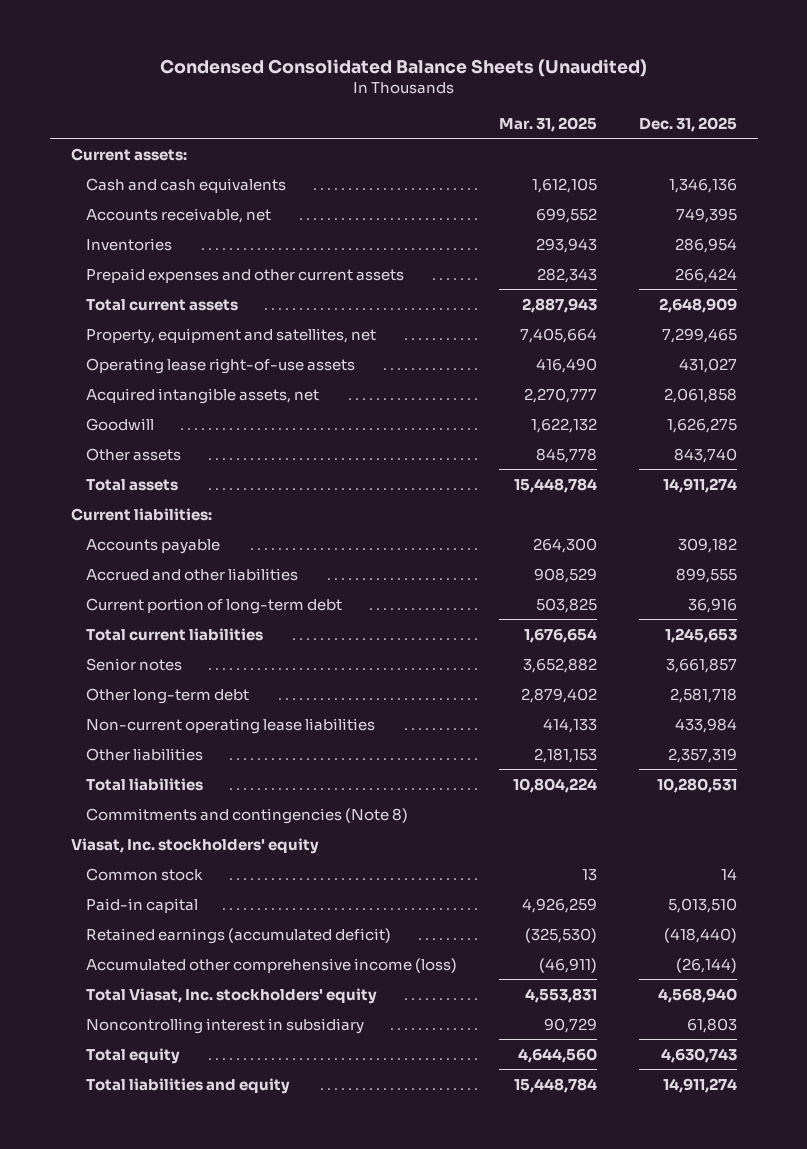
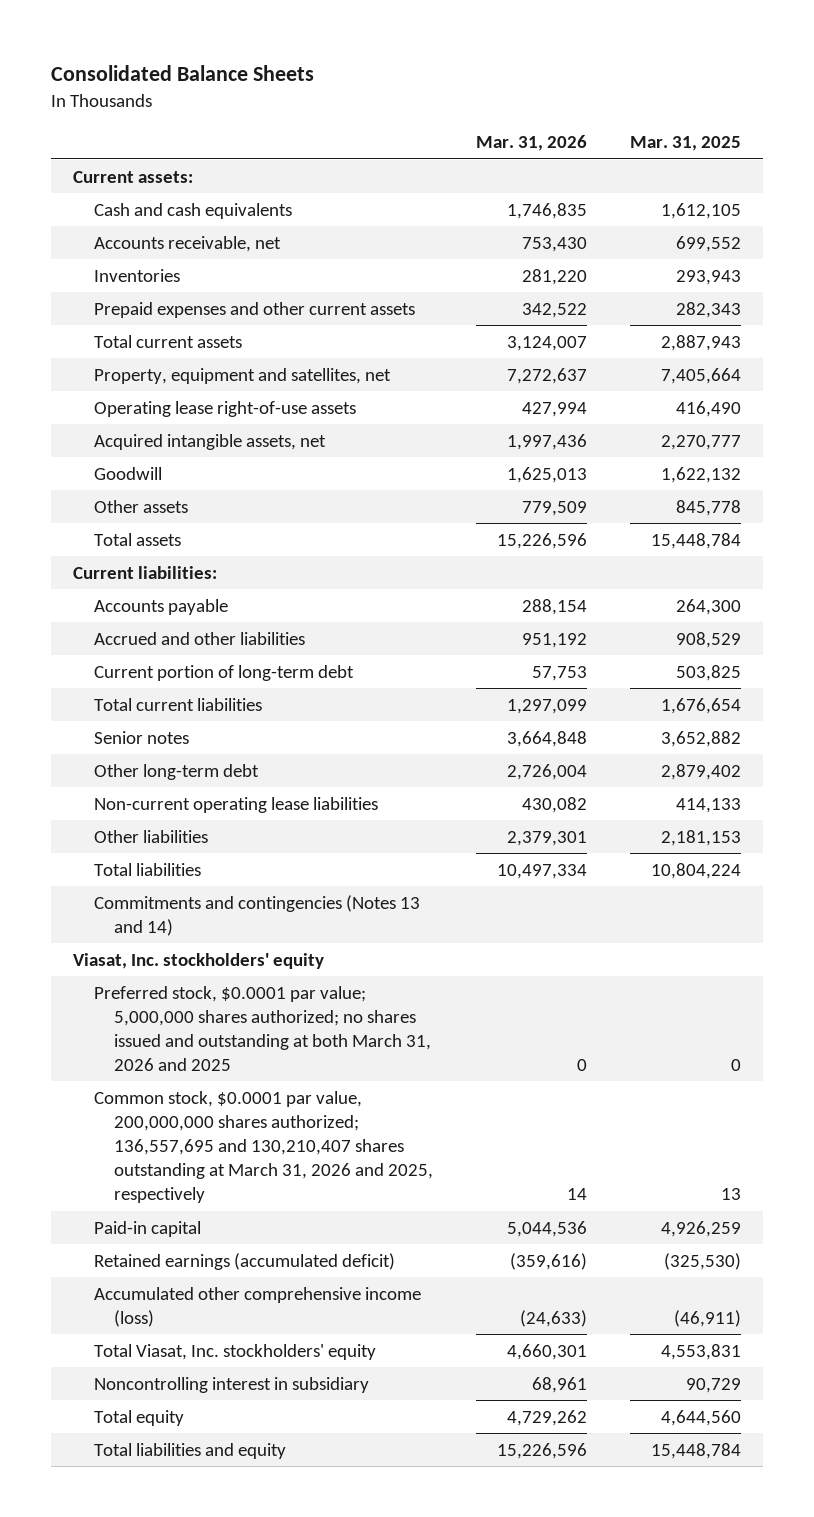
[159,58,647,77] Condensed Consolidated Balance Sheets (Unaudited) -> [51,64,315,81] Consolidated Balance Sheets
[638,116,737,132] Dec. 31, 2025 -> none
none -> [476,135,588,152] Mar. 31, 2026
[86,807,409,824] Commitments and contingencies (Note 8) -> [93,894,420,936] Commitments and contingencies (Notes 13 and 14)
none -> [93,985,432,1072] Preferred stock, $0.0001 par value; 5,000,000 shares authorized; no shares issued and outstanding at both March 31, 2026 and 2025
[86,867,204,881] Common stock -> [93,1090,434,1204] Common stock, $0.0001 par value, 200,000,000 shares authorized; 136,557,695 and 130,210,407 shares outstanding at March 31, 2026 and 2025, respectively

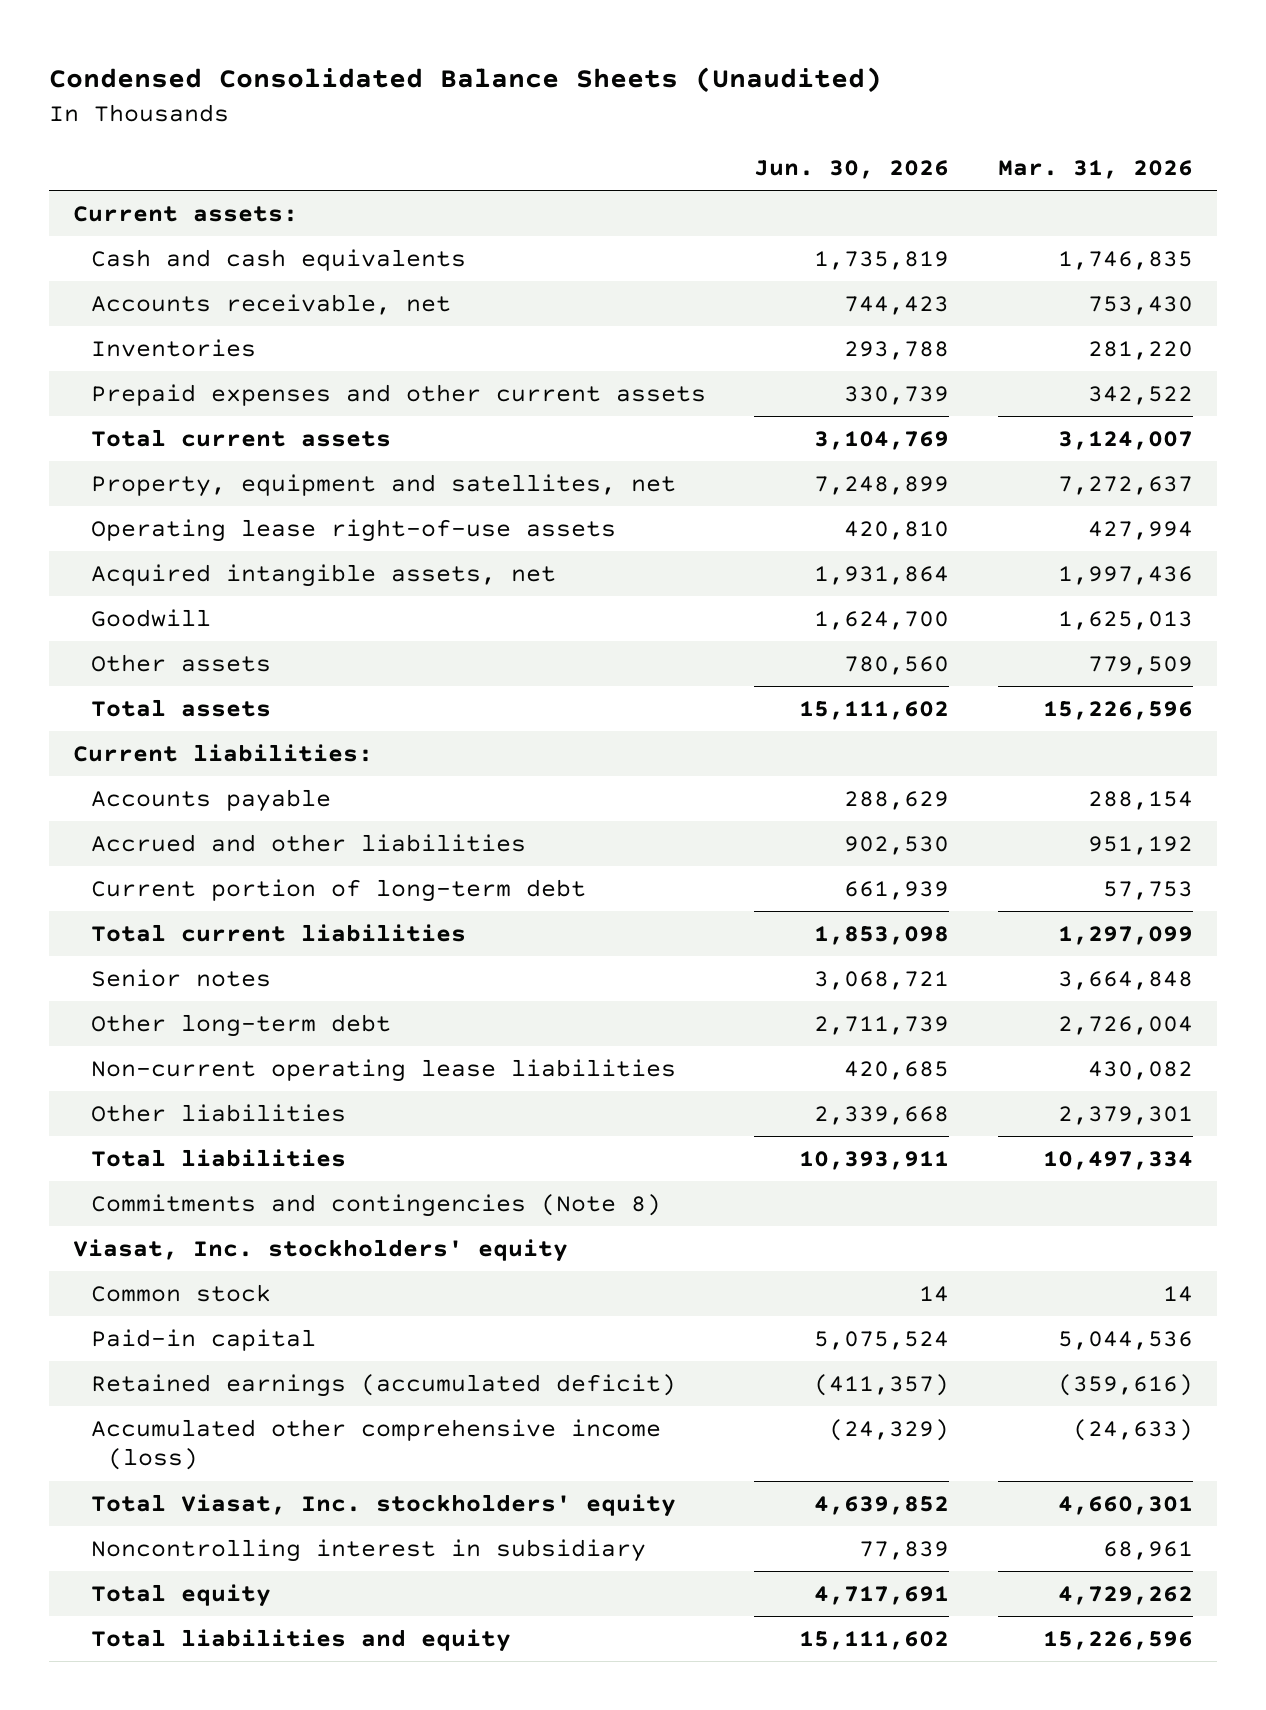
[51,64,315,81] Consolidated Balance Sheets -> [48,67,882,94] Condensed Consolidated Balance Sheets (Unaudited)
[630,136,742,152] Mar. 31, 2025 -> none
none -> [754,160,950,180] Jun. 30, 2026
[93,894,420,936] Commitments and contingencies (Notes 13 and 14) -> [90,1193,661,1217] Commitments and contingencies (Note 8)
[93,985,432,1072] Preferred stock, $0.0001 par value; 5,000,000 shares authorized; no shares issued and outstanding at both March 31, 2026 and 2025 -> none
[93,1090,434,1204] Common stock, $0.0001 par value, 200,000,000 shares authorized; 136,557,695 and 130,210,407 shares outstanding at March 31, 2026 and 2025, respectively -> [90,1283,271,1302] Common stock

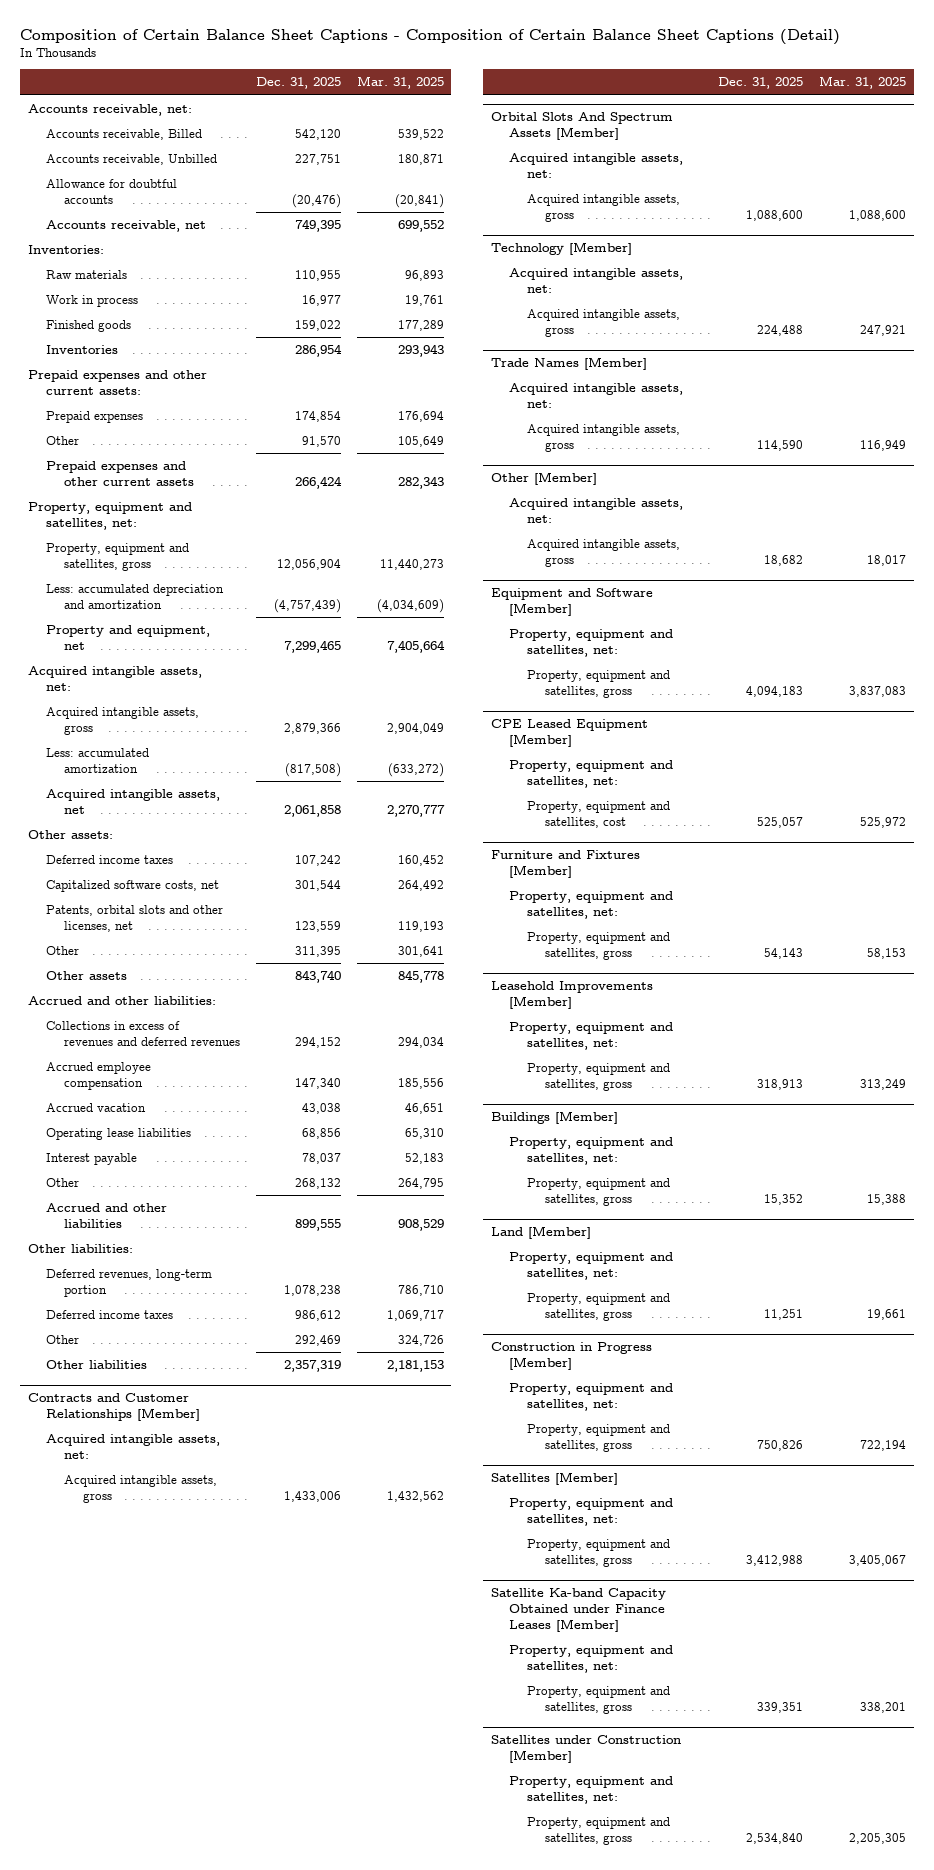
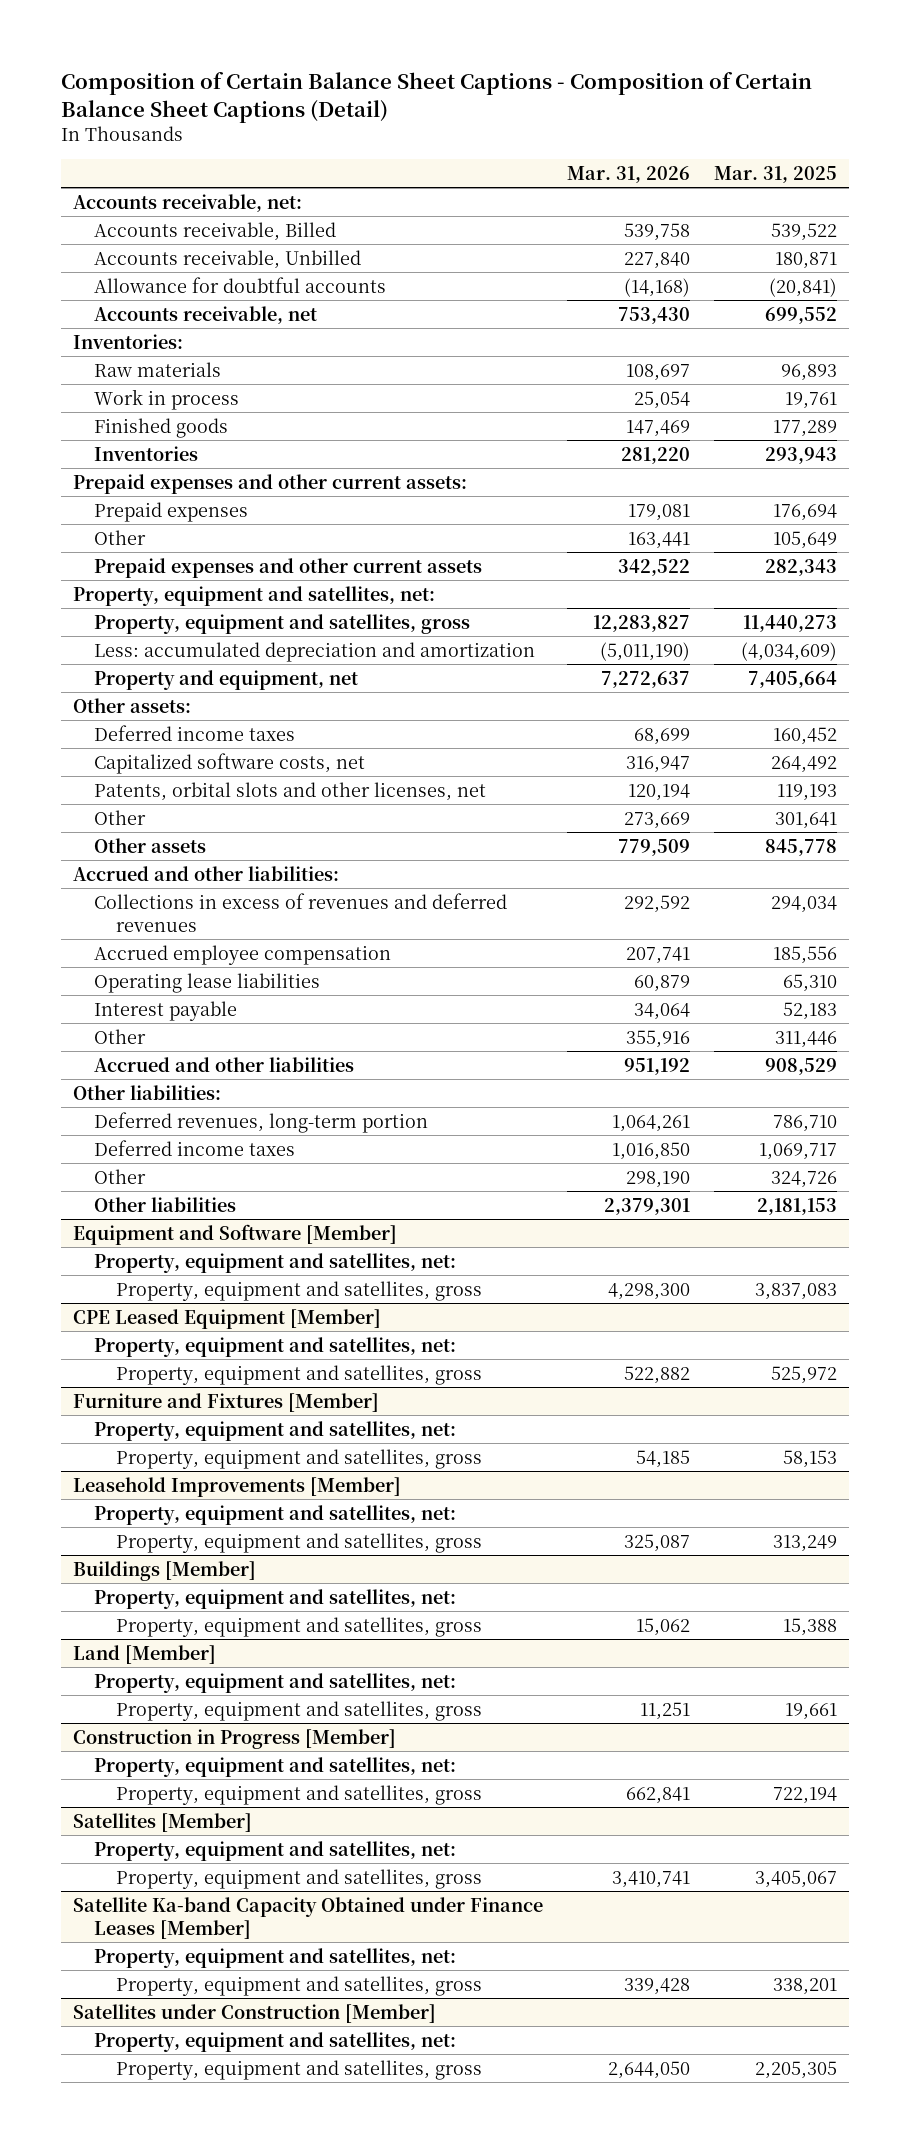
[255,77,341,90] Dec. 31, 2025 -> none
none -> [566,165,690,183] Mar. 31, 2026
[28,666,203,692] Acquired intangible assets, net: -> none
[46,707,200,736] Acquired intangible assets, gross -> none
[46,748,150,774] Less: accumulated amortization -> none
[46,789,221,815] Acquired intangible assets, net -> none
[46,1103,147,1113] Accrued vacation -> none
[397,1178,444,1190] 264,795 -> [774,1030,837,1048] 311,446
[28,1393,201,1422] Contracts and Customer Relationships [Member] -> none
[46,1434,221,1460] Acquired intangible assets, net: -> none
[64,1475,218,1504] Acquired intangible assets, gross -> none
[490,112,673,141] Orbital Slots And Spectrum Assets [Member] -> none
[508,153,683,179] Acquired intangible assets, net: -> none
[526,194,680,223] Acquired intangible assets, gross -> none
[490,242,632,256] Technology [Member] -> none
[508,268,683,294] Acquired intangible assets, net: -> none
[526,309,680,338] Acquired intangible assets, gross -> none
[490,357,647,371] Trade Names [Member] -> none
[508,383,683,409] Acquired intangible assets, net: -> none
[526,424,680,453] Acquired intangible assets, gross -> none
[490,472,597,486] Other [Member] -> none
[508,498,683,524] Acquired intangible assets, net: -> none
[526,539,680,568] Acquired intangible assets, gross -> none
[526,801,670,829] Property, equipment and satellites, cost -> [115,1364,482,1385] Property, equipment and satellites, gross

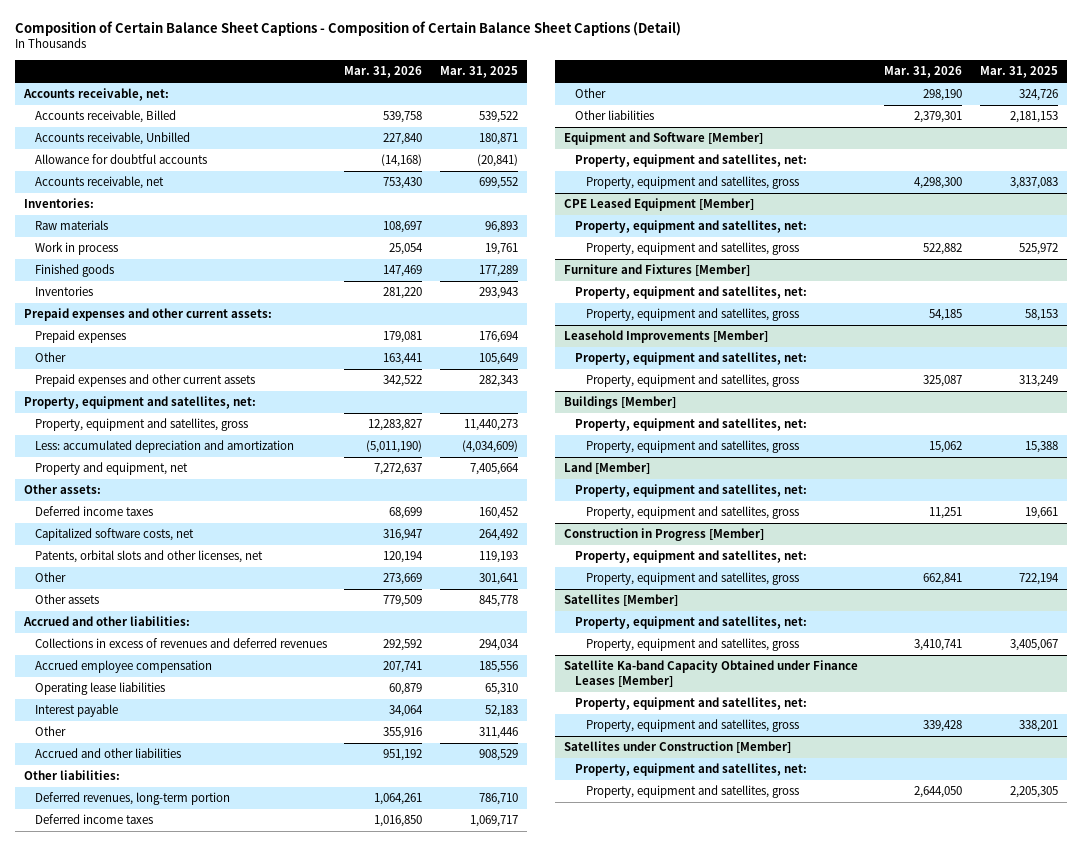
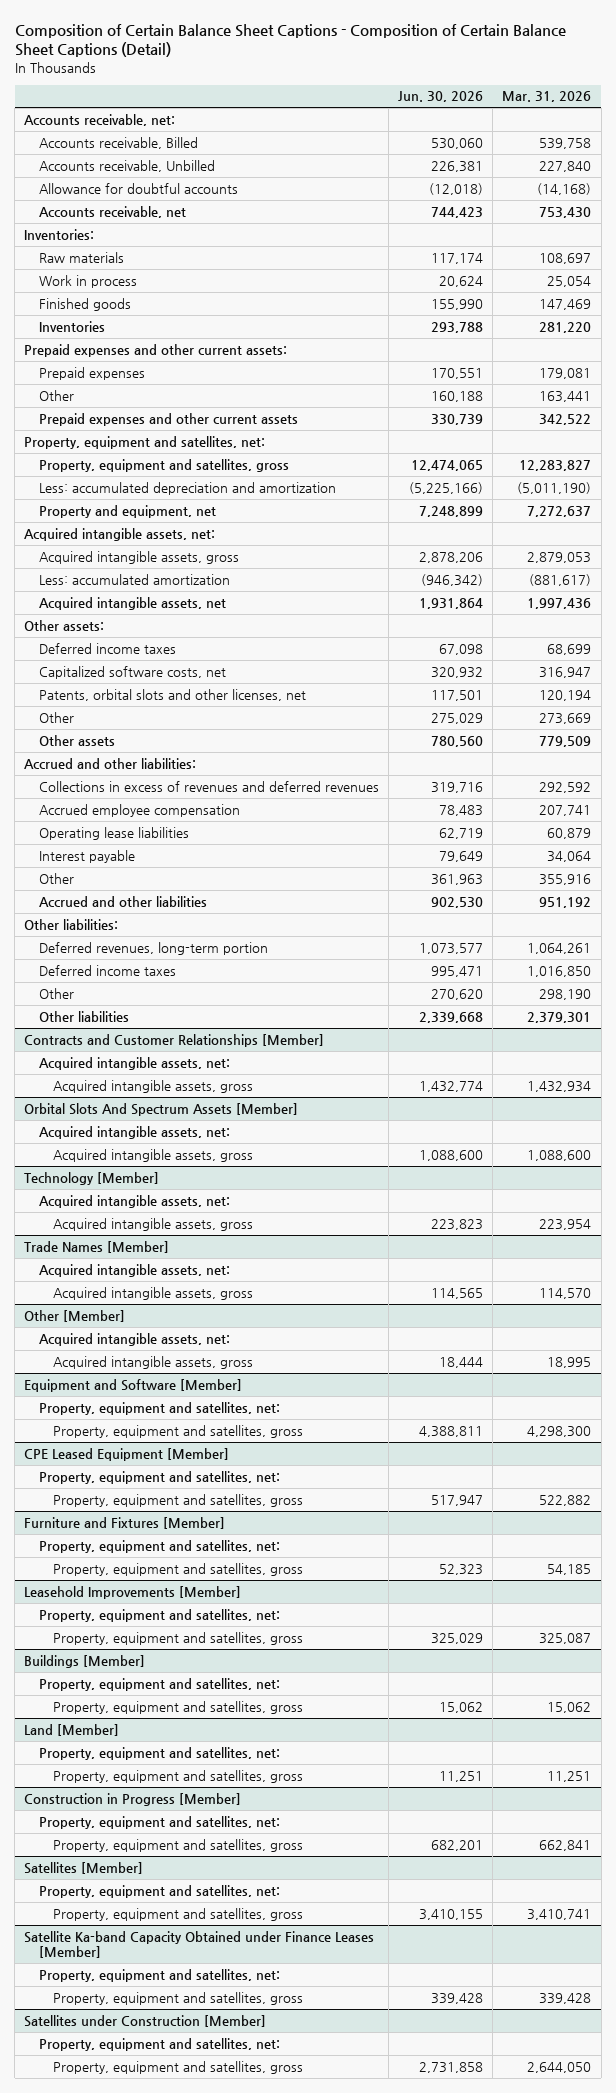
[439,66,518,79] Mar. 31, 2025 -> none
none -> [397,91,483,103] Jun. 30, 2026
none -> [24,527,216,541] Acquired intangible assets, net:
none -> [38,550,239,564] Acquired intangible assets, gross
none -> [38,573,230,585] Less: accumulated amortization
none -> [38,596,226,610] Acquired intangible assets, net
none -> [24,1033,325,1047] Contracts and Customer Relationships [Member]
none -> [38,1056,230,1070] Acquired intangible assets, net:
none -> [52,1079,253,1093] Acquired intangible assets, gross
none -> [24,1102,299,1116] Orbital Slots And Spectrum Assets [Member]
none -> [38,1125,230,1139] Acquired intangible assets, net:
none -> [52,1148,253,1162] Acquired intangible assets, gross
none -> [24,1171,160,1185] Technology [Member]
none -> [38,1194,230,1208] Acquired intangible assets, net:
none -> [52,1217,253,1231] Acquired intangible assets, gross
none -> [24,1240,170,1253] Trade Names [Member]
none -> [38,1263,230,1277] Acquired intangible assets, net:
none -> [52,1286,253,1300] Acquired intangible assets, gross
none -> [24,1309,126,1322] Other [Member]
none -> [38,1332,230,1346] Acquired intangible assets, net:
none -> [52,1355,253,1369] Acquired intangible assets, gross

